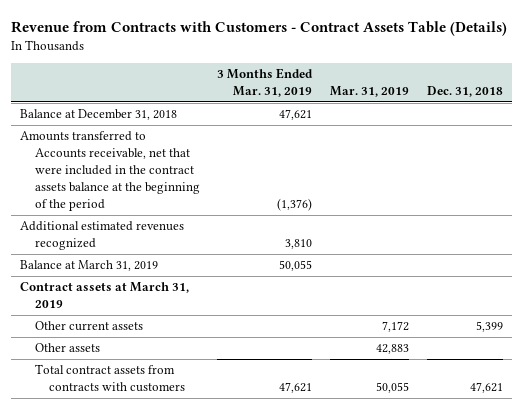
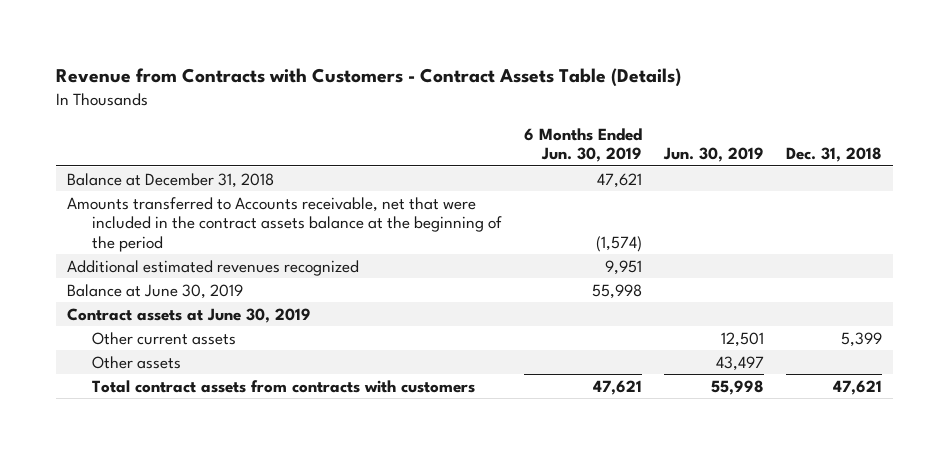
[217,68,314,98] 3 Months Ended Mar. 31, 2019 -> none
[330,86,410,98] Mar. 31, 2019 -> none
none -> [523,127,642,163] 6 Months Ended Jun. 30, 2019
none -> [663,147,765,163] Jun. 30, 2019
[20,260,159,272] Balance at March 31, 2019 -> [67,283,244,299] Balance at June 30, 2019
[20,282,190,309] Contract assets at March 31, 2019 -> [67,307,312,323] Contract assets at June 30, 2019

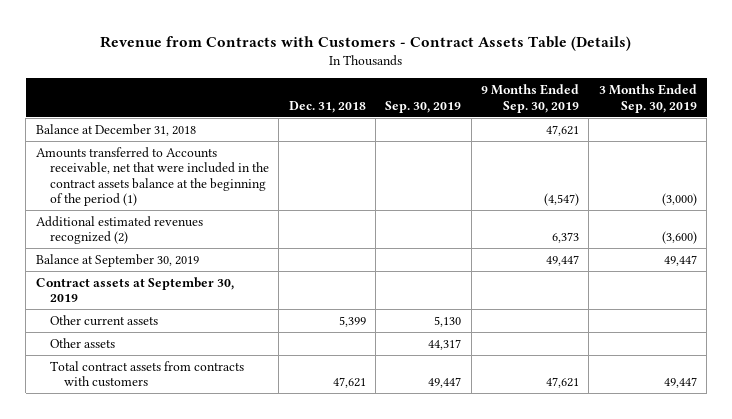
[523,127,642,163] 6 Months Ended Jun. 30, 2019 -> none
[663,147,765,163] Jun. 30, 2019 -> none
none -> [385,100,462,113] Sep. 30, 2019
none -> [481,84,580,113] 9 Months Ended Sep. 30, 2019
none -> [598,84,697,113] 3 Months Ended Sep. 30, 2019
[67,196,502,252] Amounts transferred to Accounts receivable, net that were included in the contract assets balance at the beginning of the period -> [35,146,269,207] Amounts transferred to Accounts receivable, net that were included in the contract assets balance at the beginning of the period (1)
[67,259,360,276] Additional estimated revenues recognized -> [35,215,203,245] Additional estimated revenues recognized (2)
[67,283,244,299] Balance at June 30, 2019 -> [35,253,199,267] Balance at September 30, 2019
[67,307,312,323] Contract assets at June 30, 2019 -> [35,276,234,303] Contract assets at September 30, 2019

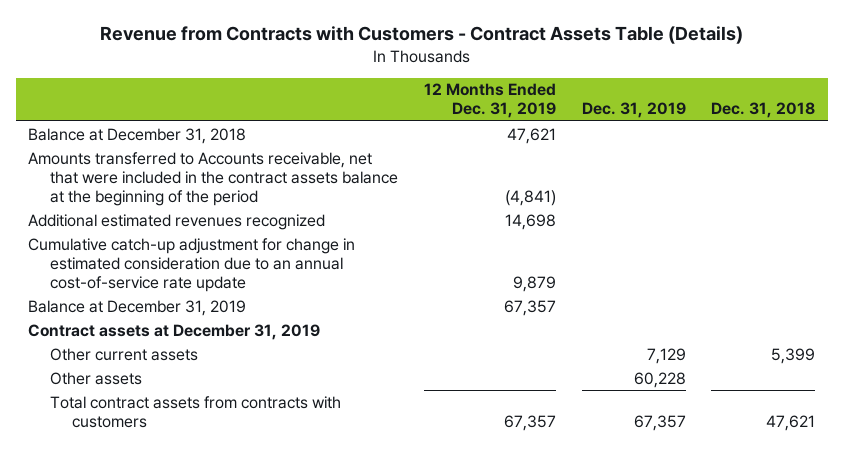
[385,100,462,113] Sep. 30, 2019 -> none
[481,84,580,113] 9 Months Ended Sep. 30, 2019 -> none
[598,84,697,113] 3 Months Ended Sep. 30, 2019 -> none
none -> [424,83,557,119] 12 Months Ended Dec. 31, 2019
none -> [581,102,686,119] Dec. 31, 2019
[35,146,269,207] Amounts transferred to Accounts receivable, net that were included in the contract assets balance at the beginning of the period (1) -> [28,151,399,206] Amounts transferred to Accounts receivable, net that were included in the contract assets balance at the beginning of the period
[35,215,203,245] Additional estimated revenues recognized (2) -> [28,213,326,230] Additional estimated revenues recognized
none -> [28,237,356,292] Cumulative catch-up adjustment for change in estimated consideration due to an annual cost-of-service rate update
[35,253,199,267] Balance at September 30, 2019 -> [28,299,247,316] Balance at December 31, 2019
[35,276,234,303] Contract assets at September 30, 2019 -> [28,323,321,340] Contract assets at December 31, 2019

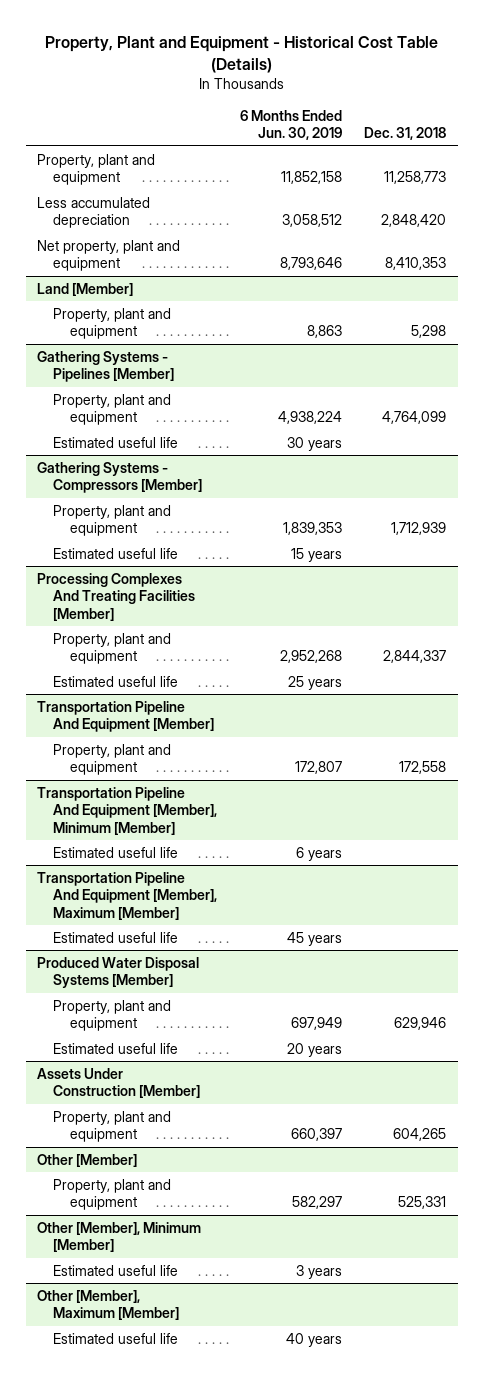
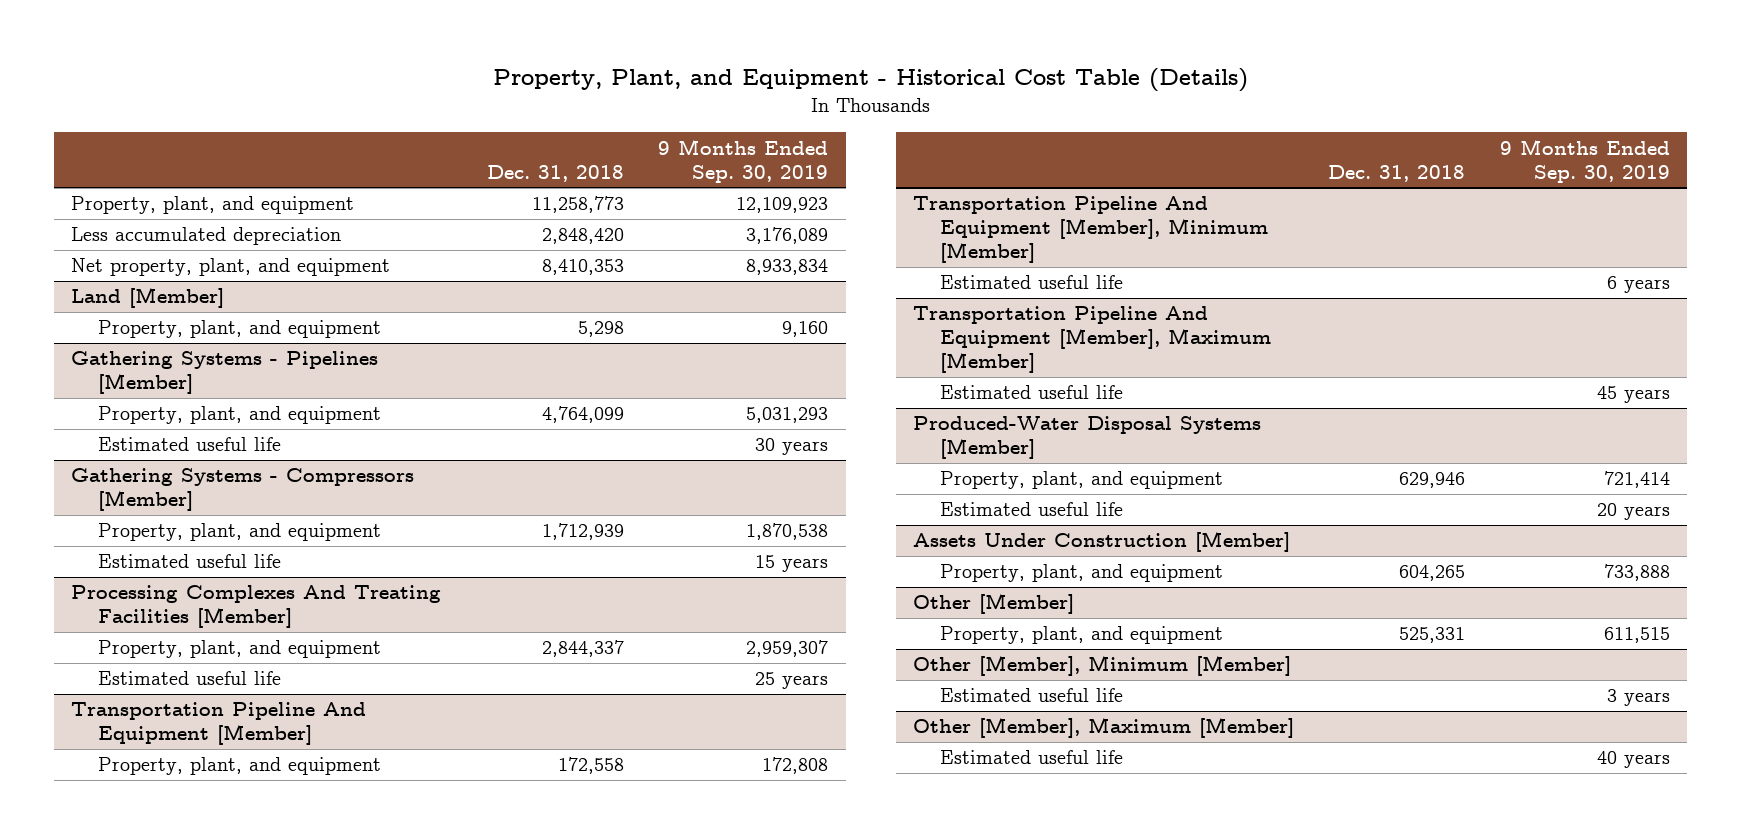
[44,35,438,73] Property, Plant and Equipment - Historical Cost Table (Details) -> [492,68,1248,93] Property, Plant, and Equipment - Historical Cost Table (Details)
[239,109,342,141] 6 Months Ended Jun. 30, 2019 -> none
none -> [658,138,829,183] 9 Months Ended Sep. 30, 2019
[37,153,156,186] Property, plant and equipment -> [71,196,355,215] Property, plant, and equipment
[37,239,181,272] Net property, plant and equipment -> [71,258,391,277] Net property, plant, and equipment
[53,307,172,340] Property, plant and equipment -> [98,320,382,339] Property, plant, and equipment
[53,393,172,426] Property, plant and equipment -> [98,406,382,425] Property, plant, and equipment
[53,504,172,537] Property, plant and equipment -> [98,523,382,542] Property, plant, and equipment
[53,632,172,665] Property, plant and equipment -> [98,640,382,659] Property, plant, and equipment
[53,743,172,776] Property, plant and equipment -> [98,757,382,776] Property, plant, and equipment
[37,956,200,989] Produced Water Disposal Systems [Member] -> [912,416,1261,460] Produced-Water Disposal Systems [Member]
[53,999,172,1032] Property, plant and equipment -> [939,471,1223,490] Property, plant, and equipment
[53,1110,172,1143] Property, plant and equipment -> [939,564,1223,583] Property, plant, and equipment
[53,1178,172,1211] Property, plant and equipment -> [939,626,1223,645] Property, plant, and equipment

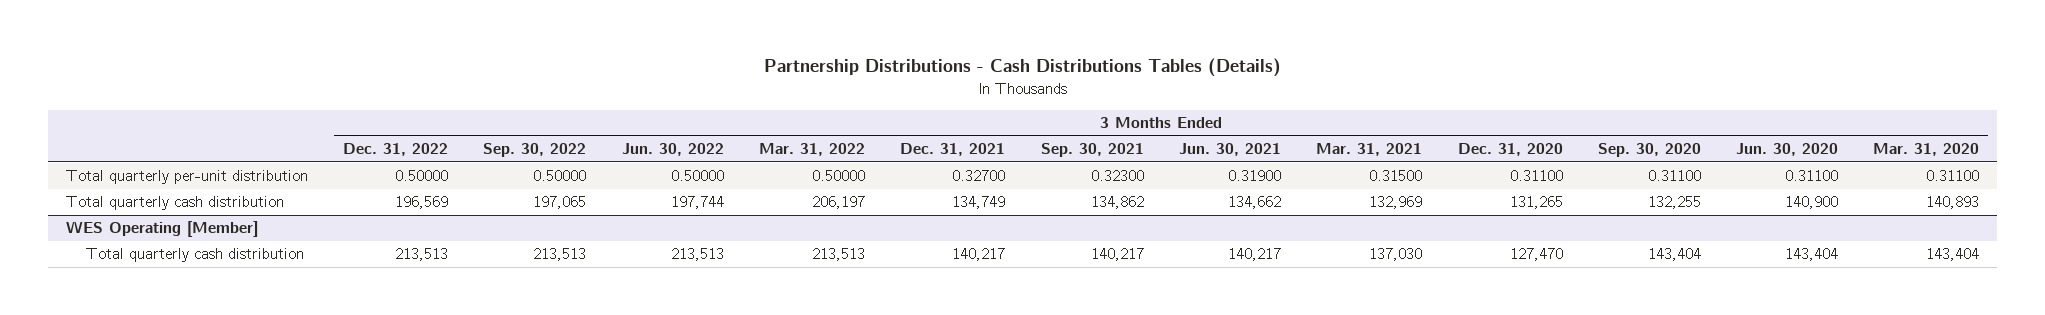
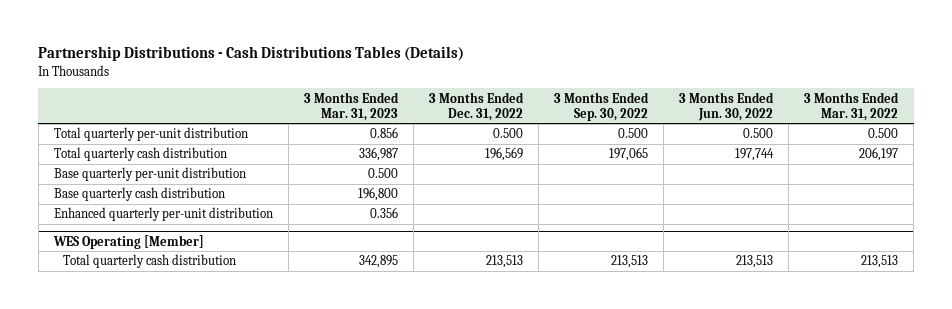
[900,143,1006,157] Dec. 31, 2021 -> none
[1040,143,1144,158] Sep. 30, 2021 -> none
[1178,143,1281,157] Jun. 30, 2021 -> none
[1316,143,1423,157] Mar. 31, 2021 -> none
[1457,143,1563,157] Dec. 31, 2020 -> none
[1597,143,1701,158] Sep. 30, 2020 -> none
[1736,143,1839,157] Jun. 30, 2020 -> none
[1873,143,1980,157] Mar. 31, 2020 -> none
none -> [303,91,399,121] 3 Months Ended Mar. 31, 2023
[394,170,448,182] 0.50000 -> [493,128,524,139] 0.500
[533,170,587,182] 0.50000 -> [618,128,649,139] 0.500
[670,170,724,182] 0.50000 -> [743,128,774,139] 0.500
[811,170,865,182] 0.50000 -> [868,128,899,139] 0.500
none -> [53,167,246,182] Base quarterly per-unit distribution
none -> [53,187,225,202] Base quarterly cash distribution
none -> [53,207,273,222] Enhanced quarterly per-unit distribution

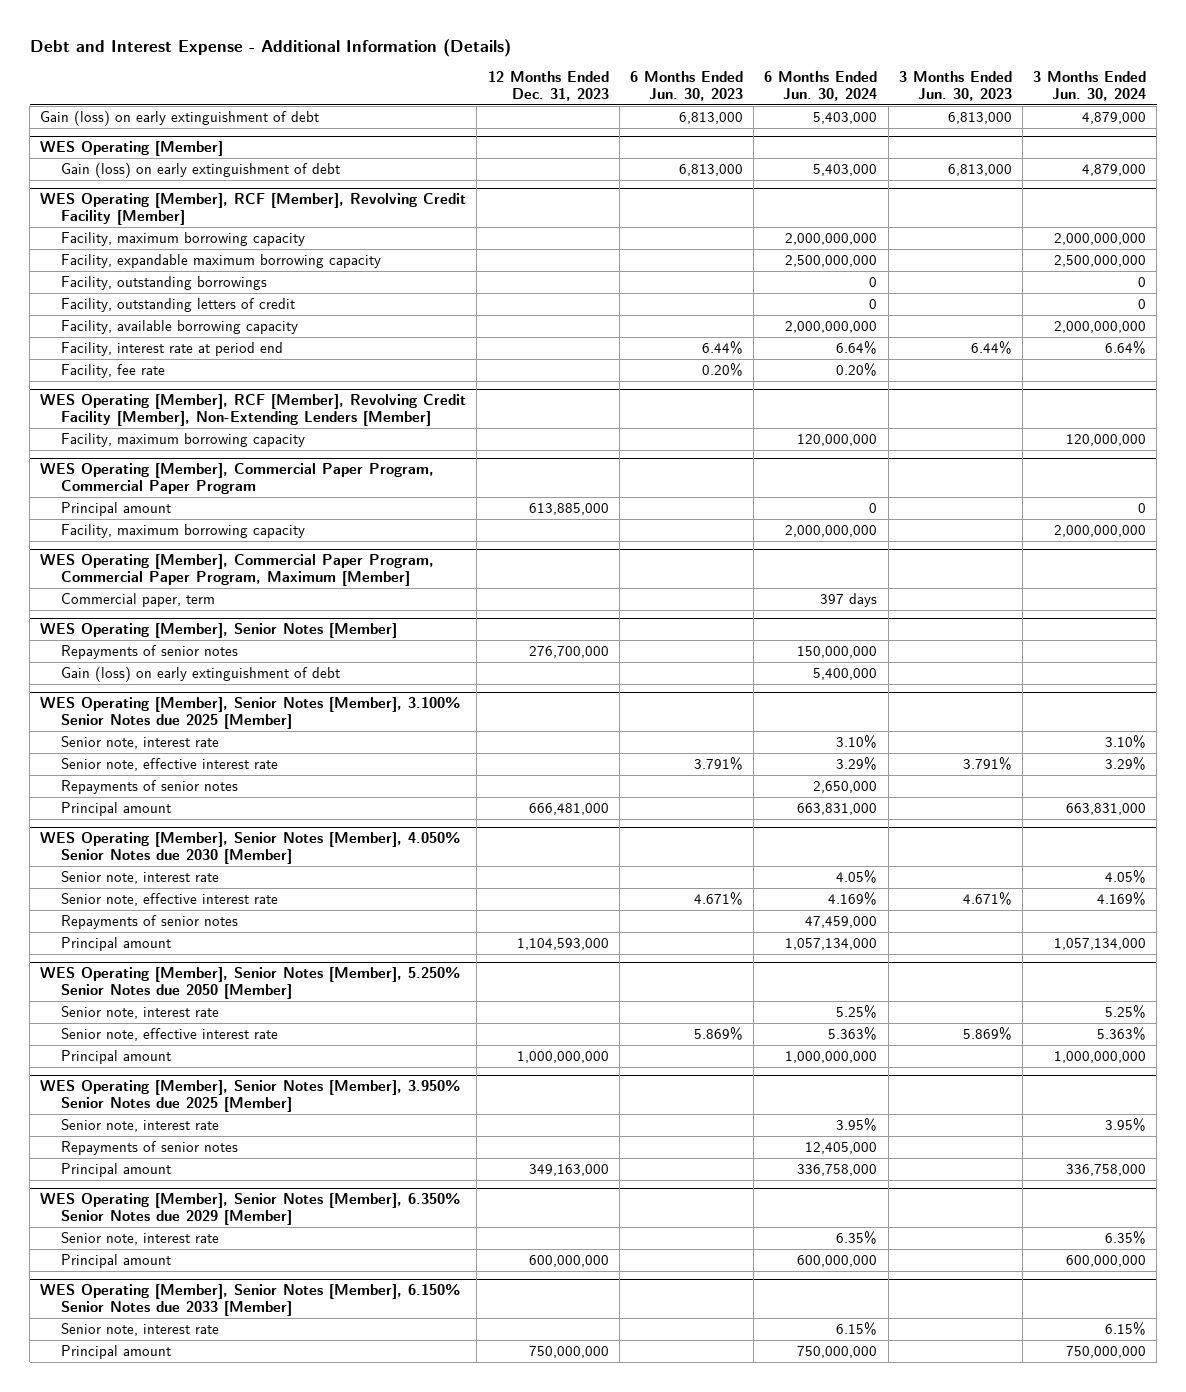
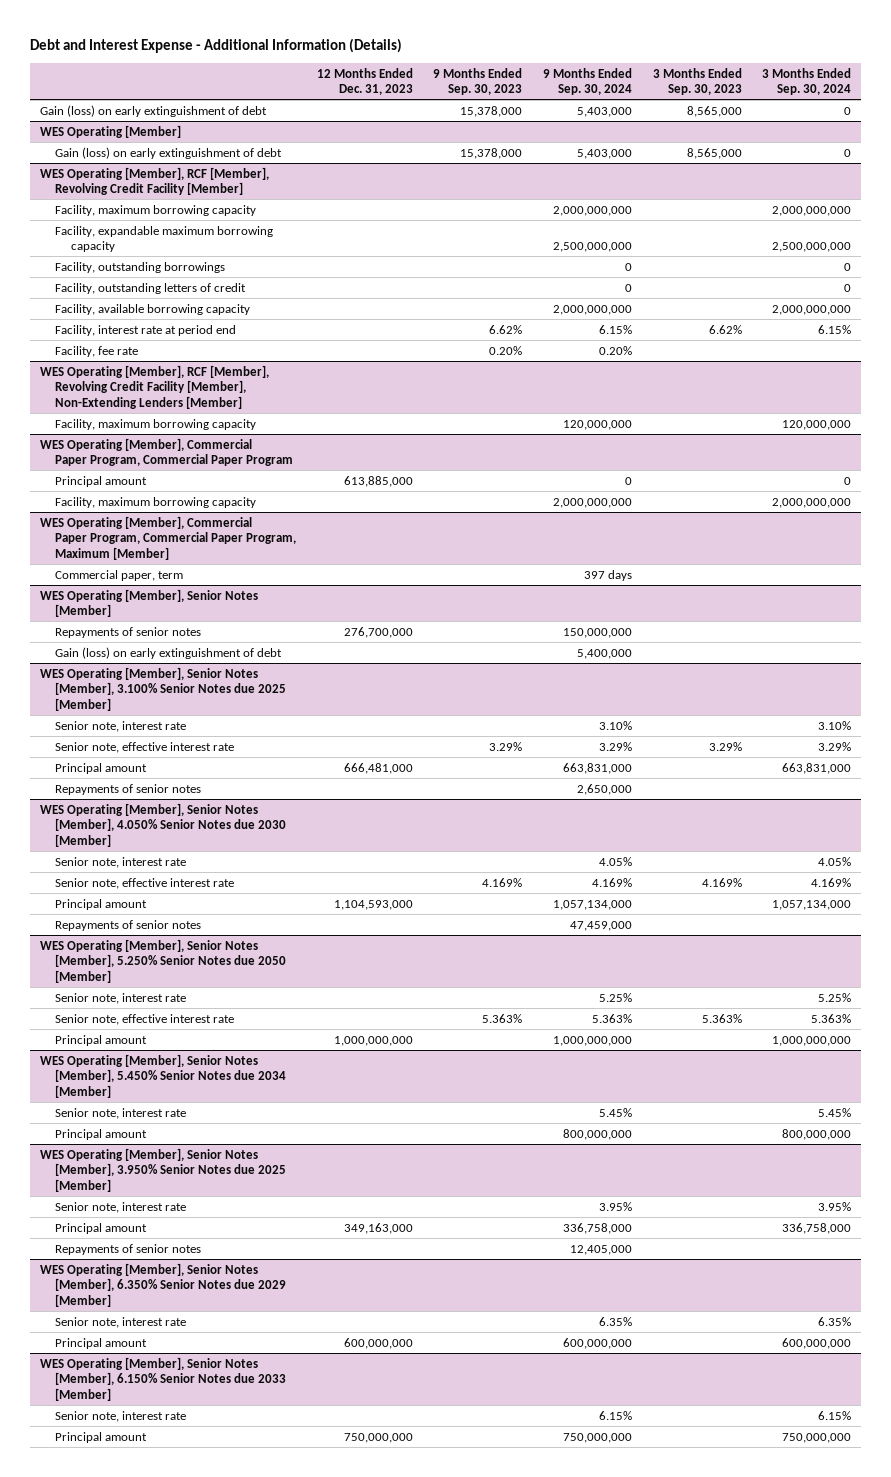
[630,71,744,101] 6 Months Ended Jun. 30, 2023 -> none
[764,71,878,101] 6 Months Ended Jun. 30, 2024 -> none
[898,71,1012,101] 3 Months Ended Jun. 30, 2023 -> none
[1033,71,1147,101] 3 Months Ended Jun. 30, 2024 -> none
none -> [433,67,523,96] 9 Months Ended Sep. 30, 2023
none -> [542,67,632,96] 9 Months Ended Sep. 30, 2024
none -> [652,67,742,96] 3 Months Ended Sep. 30, 2023
none -> [762,67,852,96] 3 Months Ended Sep. 30, 2024
[61,779,239,794] Repayments of senior notes -> [55,783,202,795] Repayments of senior notes
[61,914,239,929] Repayments of senior notes -> [55,919,202,931] Repayments of senior notes
none -> [40,1053,287,1099] WES Operating [Member], Senior Notes [Member], 5.450% Senior Notes due 2034 [Member]
none -> [55,1107,187,1119] Senior note, interest rate
none -> [55,1128,148,1140] Principal amount
[61,1140,239,1155] Repayments of senior notes -> [55,1243,202,1255] Repayments of senior notes

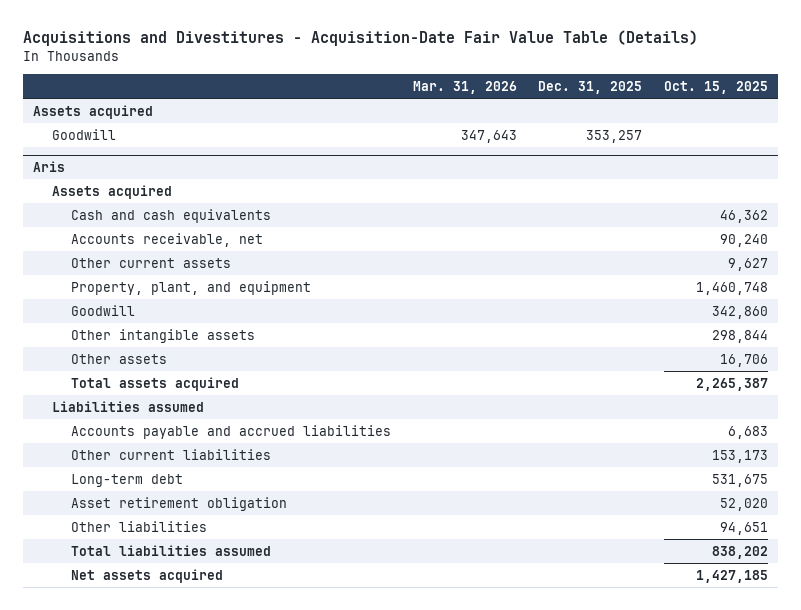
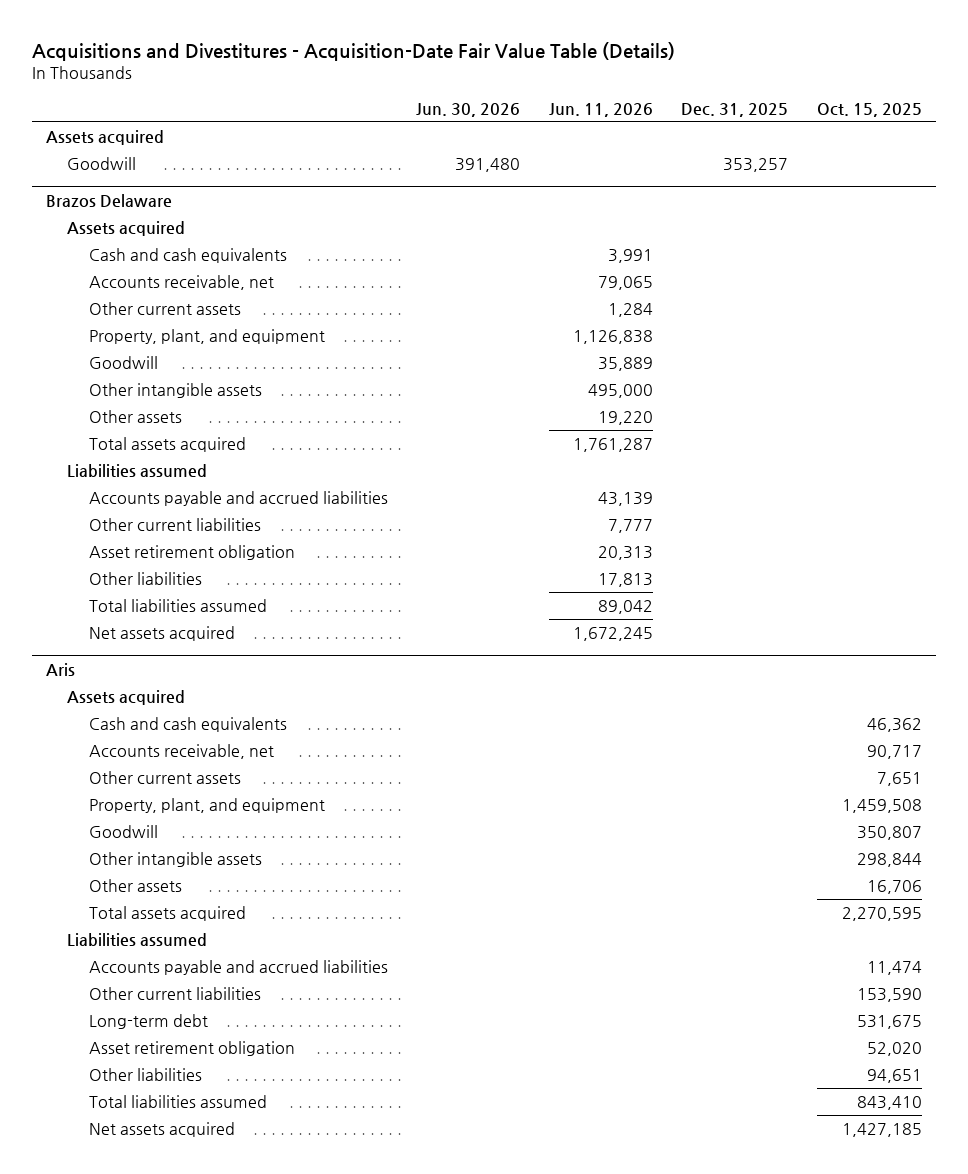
[412,81,517,95] Mar. 31, 2026 -> none
none -> [416,102,521,117] Jun. 30, 2026
none -> [548,102,653,117] Jun. 11, 2026
none -> [45,193,172,207] Brazos Delaware
none -> [67,221,186,237] Assets acquired
none -> [88,248,287,264] Cash and cash equivalents
none -> [88,275,274,291] Accounts receivable, net
none -> [88,302,241,316] Other current assets
none -> [88,329,325,345] Property, plant, and equipment
none -> [88,356,158,370] Goodwill
none -> [88,383,262,399] Other intangible assets
none -> [88,410,182,424] Other assets
none -> [88,437,246,453] Total assets acquired
none -> [67,464,208,478] Liabilities assumed
none -> [88,491,388,507] Accounts payable and accrued liabilities
none -> [88,518,261,532] Other current liabilities
none -> [88,545,295,561] Asset retirement obligation
none -> [88,572,202,586] Other liabilities
none -> [88,599,267,613] Total liabilities assumed
none -> [88,626,235,642] Net assets acquired
[719,233,768,247] 90,240 -> [866,745,922,760] 90,717
[727,257,768,271] 9,627 -> [876,772,922,787] 7,651
[695,281,768,295] 1,460,748 -> [841,799,922,814] 1,459,508
[711,305,768,319] 342,860 -> [856,826,922,841] 350,807
[695,377,768,391] 2,265,387 -> [841,907,922,922] 2,270,595
[727,425,768,439] 6,683 -> [866,961,922,976] 11,474
[711,449,768,463] 153,173 -> [856,988,922,1003] 153,590
[711,545,768,559] 838,202 -> [856,1096,922,1111] 843,410

